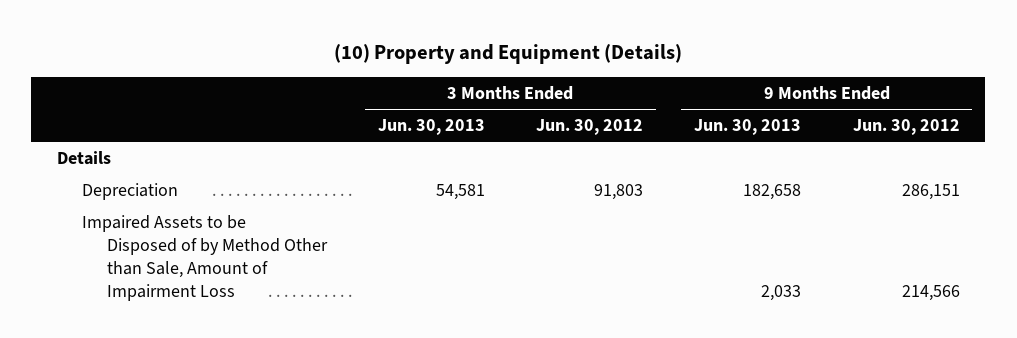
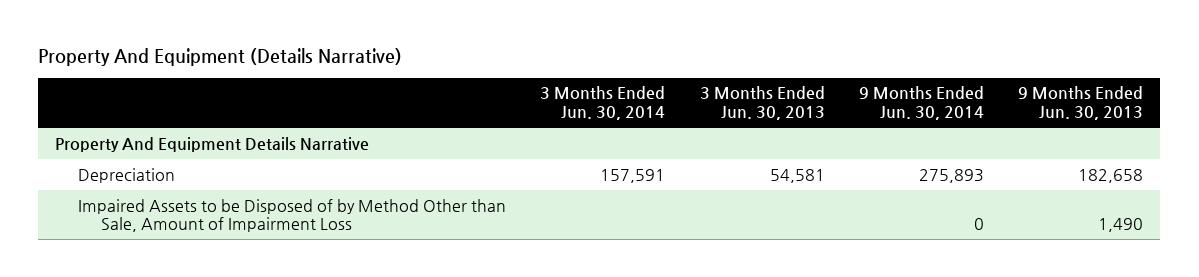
[334,44,683,65] (10) Property and Equipment (Details) -> [38,48,403,67] Property And Equipment (Details Narrative)
[536,119,644,136] Jun. 30, 2012 -> none
[852,119,960,136] Jun. 30, 2012 -> none
none -> [540,86,666,121] 3 Months Ended Jun. 30, 2014
none -> [859,86,985,121] 9 Months Ended Jun. 30, 2014
[57,150,112,165] Details -> none
none -> [55,136,370,152] Property And Equipment Details Narrative
[761,284,802,301] 2,033 -> [1098,218,1144,233] 1,490

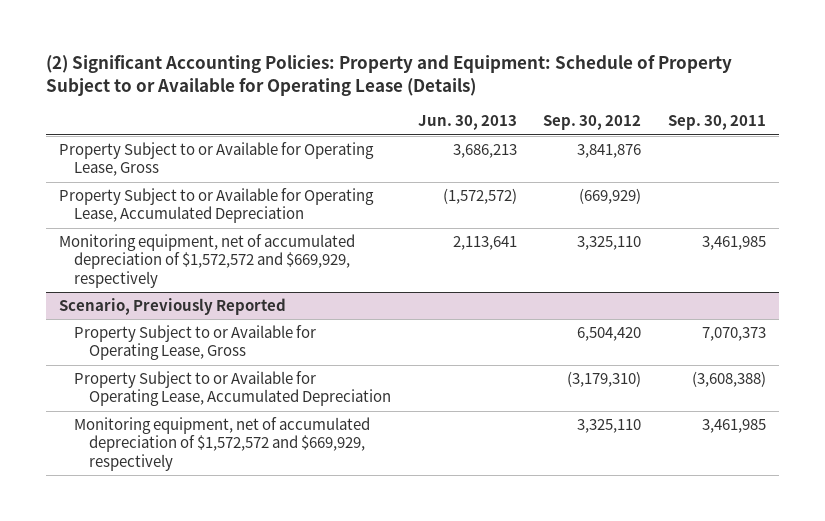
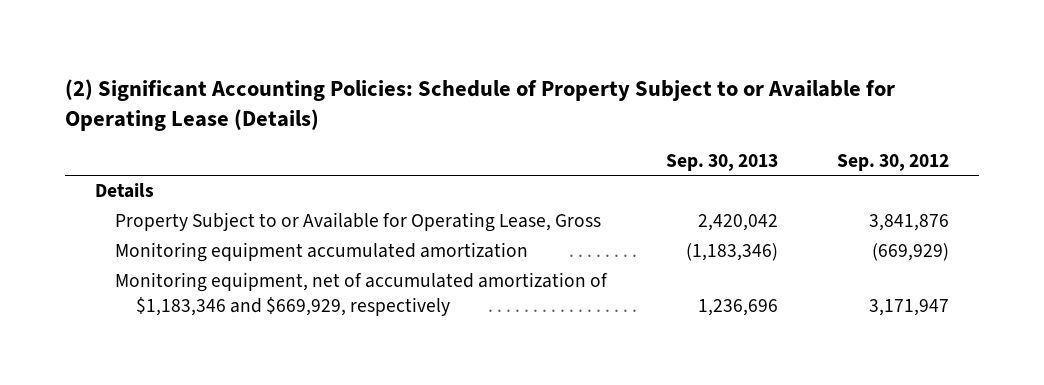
[45,54,732,97] (2) Significant Accounting Policies: Property and Equipment: Schedule of Property Subject to or Available for Operating Lease (Details) -> [65,78,896,132] (2) Significant Accounting Policies: Schedule of Property Subject to or Available for Operating Lease (Details)
[417,115,517,131] Jun. 30, 2013 -> none
[667,115,766,131] Sep. 30, 2011 -> none
none -> [666,154,779,172] Sep. 30, 2013
none -> [94,183,154,199] Details
[58,298,286,316] Scenario, Previously Reported -> none
[74,325,317,361] Property Subject to or Available for Operating Lease, Gross -> none
[74,371,392,407] Property Subject to or Available for Operating Lease, Accumulated Depreciation -> none
[74,417,371,471] Monitoring equipment, net of accumulated depreciation of $1,572,572 and $669,929, respectively -> none
[58,188,374,224] Property Subject to or Available for Operating Lease, Accumulated Depreciation -> [115,242,529,263] Monitoring equipment accumulated amortization
[58,234,355,288] Monitoring equipment, net of accumulated depreciation of $1,572,572 and $669,929, respectively -> [115,272,609,316] Monitoring equipment, net of accumulated amortization of $1,183,346 and $669,929, respectively
[577,236,642,251] 3,325,110 -> [869,298,950,316] 3,171,947

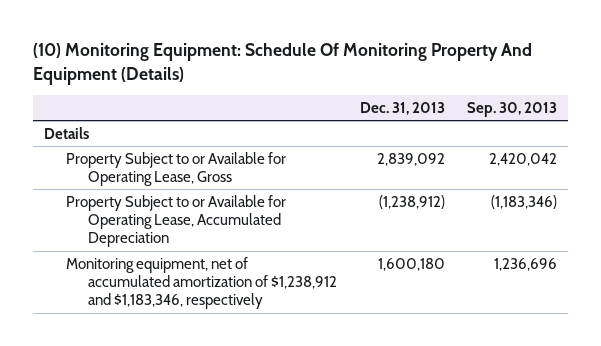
[65,78,896,132] (2) Significant Accounting Policies: Schedule of Property Subject to or Available for Operating Lease (Details) -> [33,43,533,85] (10) Monitoring Equipment: Schedule Of Monitoring Property And Equipment (Details)
[837,154,950,172] Sep. 30, 2012 -> none
none -> [359,101,445,115] Dec. 31, 2013
[115,242,529,263] Monitoring equipment accumulated amortization -> [66,194,287,248] Property Subject to or Available for Operating Lease, Accumulated Depreciation
[115,272,609,316] Monitoring equipment, net of accumulated amortization of $1,183,346 and $669,929, respectively -> [66,256,338,310] Monitoring equipment, net of accumulated amortization of $1,238,912 and $1,183,346, respectively

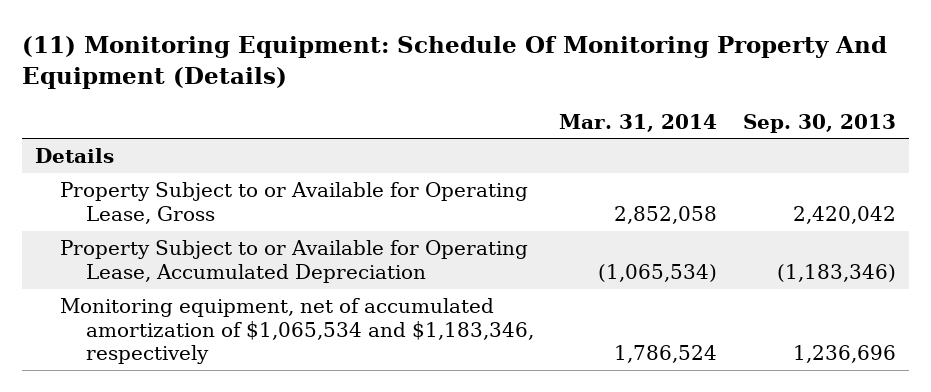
[33,43,533,85] (10) Monitoring Equipment: Schedule Of Monitoring Property And Equipment (Details) -> [21,35,887,90] (11) Monitoring Equipment: Schedule Of Monitoring Property And Equipment (Details)
[359,101,445,115] Dec. 31, 2013 -> none
none -> [559,113,718,132] Mar. 31, 2014
[66,256,338,310] Monitoring equipment, net of accumulated amortization of $1,238,912 and $1,183,346, respectively -> [60,298,534,365] Monitoring equipment, net of accumulated amortization of $1,065,534 and $1,183,346, respectively

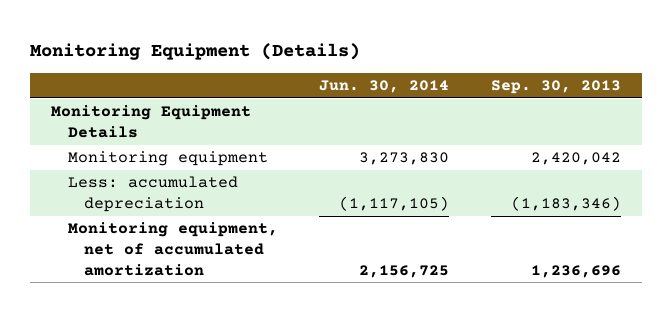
[21,35,887,90] (11) Monitoring Equipment: Schedule Of Monitoring Property And Equipment (Details) -> [30,43,361,61] Monitoring Equipment (Details)
[559,113,718,132] Mar. 31, 2014 -> none
none -> [319,80,450,94] Jun. 30, 2014
[34,148,114,164] Details -> none
none -> [51,105,252,139] Monitoring Equipment Details
[60,182,529,224] Property Subject to or Available for Operating Lease, Gross -> [67,151,268,167] Monitoring equipment
[60,240,529,283] Property Subject to or Available for Operating Lease, Accumulated Depreciation -> [67,176,238,213] Less: accumulated depreciation
[60,298,534,365] Monitoring equipment, net of accumulated amortization of $1,065,534 and $1,183,346, respectively -> [67,222,278,276] Monitoring equipment, net of accumulated amortization

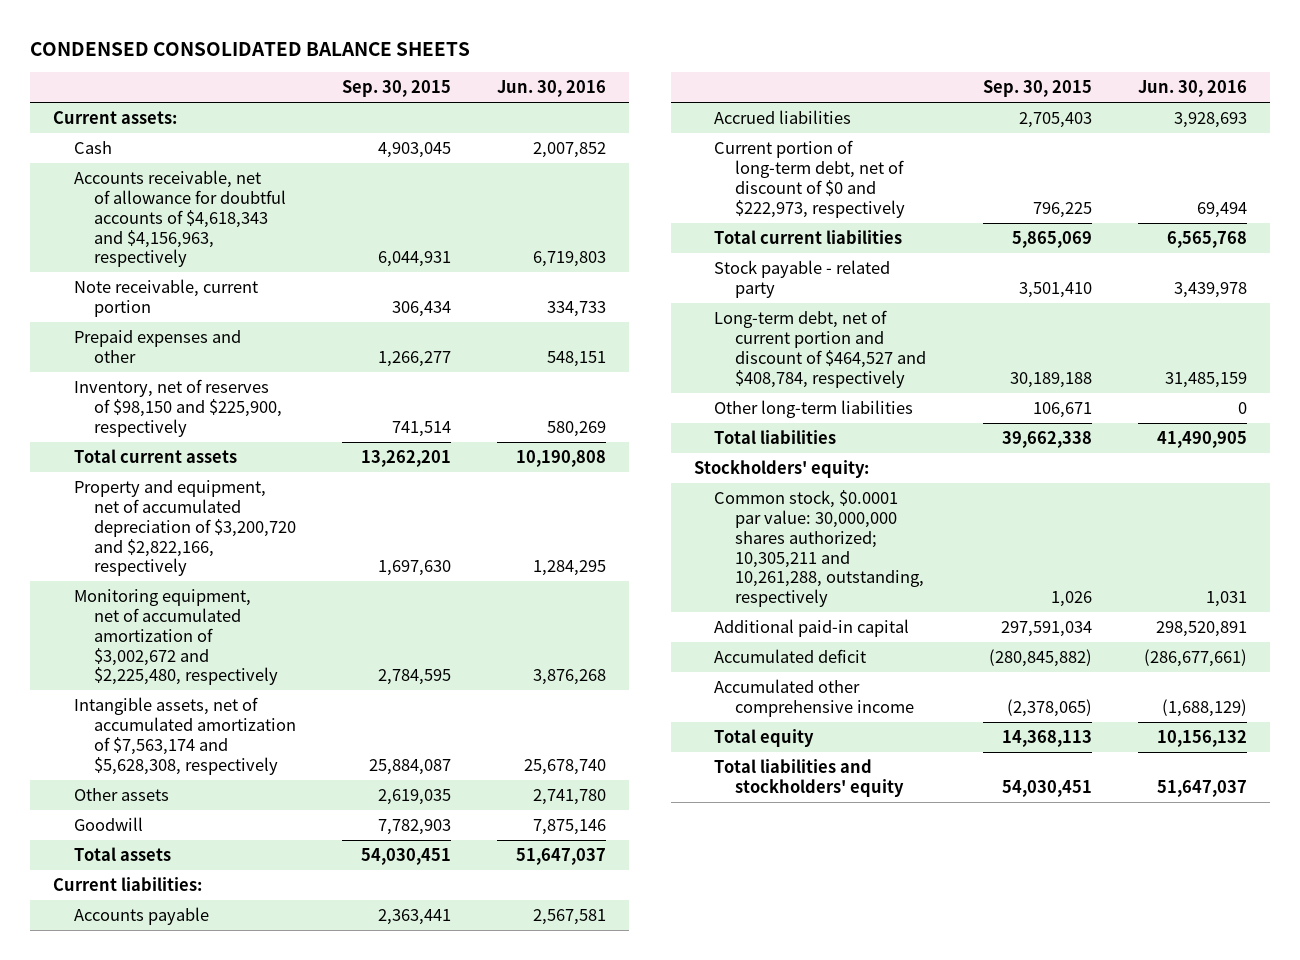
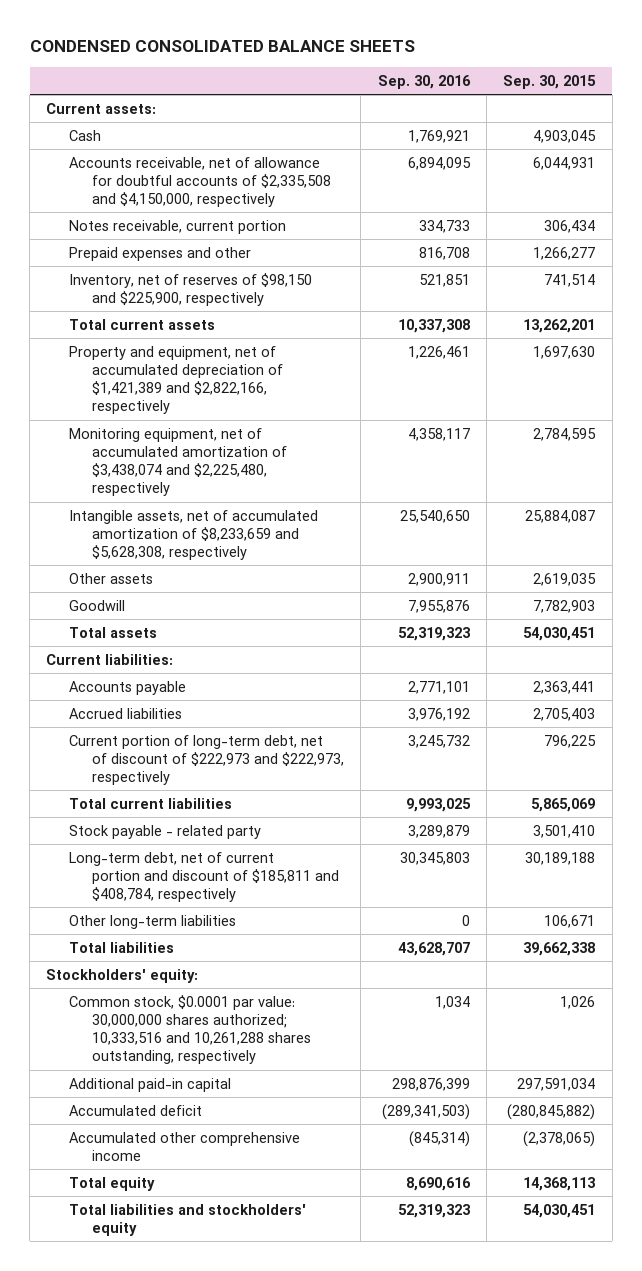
[497,80,607,98] Jun. 30, 2016 -> none
none -> [377,74,471,89] Sep. 30, 2016
[73,170,287,268] Accounts receivable, net of allowance for doubtful accounts of $4,618,343 and $4,156,963, respectively -> [69,156,331,208] Accounts receivable, net of allowance for doubtful accounts of $2,335,508 and $4,150,000, respectively
[73,279,258,317] Note receivable, current portion -> [69,219,287,234] Notes receivable, current portion
[73,480,297,577] Property and equipment, net of accumulated depreciation of $3,200,720 and $2,822,166, respectively -> [69,345,283,415] Property and equipment, net of accumulated depreciation of $1,421,389 and $2,822,166, respectively
[73,589,279,686] Monitoring equipment, net of accumulated amortization of $3,002,672 and $2,225,480, respectively -> [69,427,287,497] Monitoring equipment, net of accumulated amortization of $3,438,074 and $2,225,480, respectively
[73,697,297,775] Intangible assets, net of accumulated amortization of $7,563,174 and $5,628,308, respectively -> [69,509,319,561] Intangible assets, net of accumulated amortization of $8,233,659 and $5,628,308, respectively
[714,140,905,218] Current portion of long-term debt, net of discount of $0 and $222,973, respectively -> [69,734,344,786] Current portion of long-term debt, net of discount of $222,973 and $222,973, respectively
[714,310,926,388] Long-term debt, net of current portion and discount of $464,527 and $408,784, respectively -> [69,851,339,903] Long-term debt, net of current portion and discount of $185,811 and $408,784, respectively
[714,490,924,608] Common stock, $0.0001 par value: 30,000,000 shares authorized; 10,305,211 and 10,261,288, outstanding, respectively -> [69,994,311,1065] Common stock, $0.0001 par value: 30,000,000 shares authorized; 10,333,516 and 10,261,288 shares outstanding, respectively

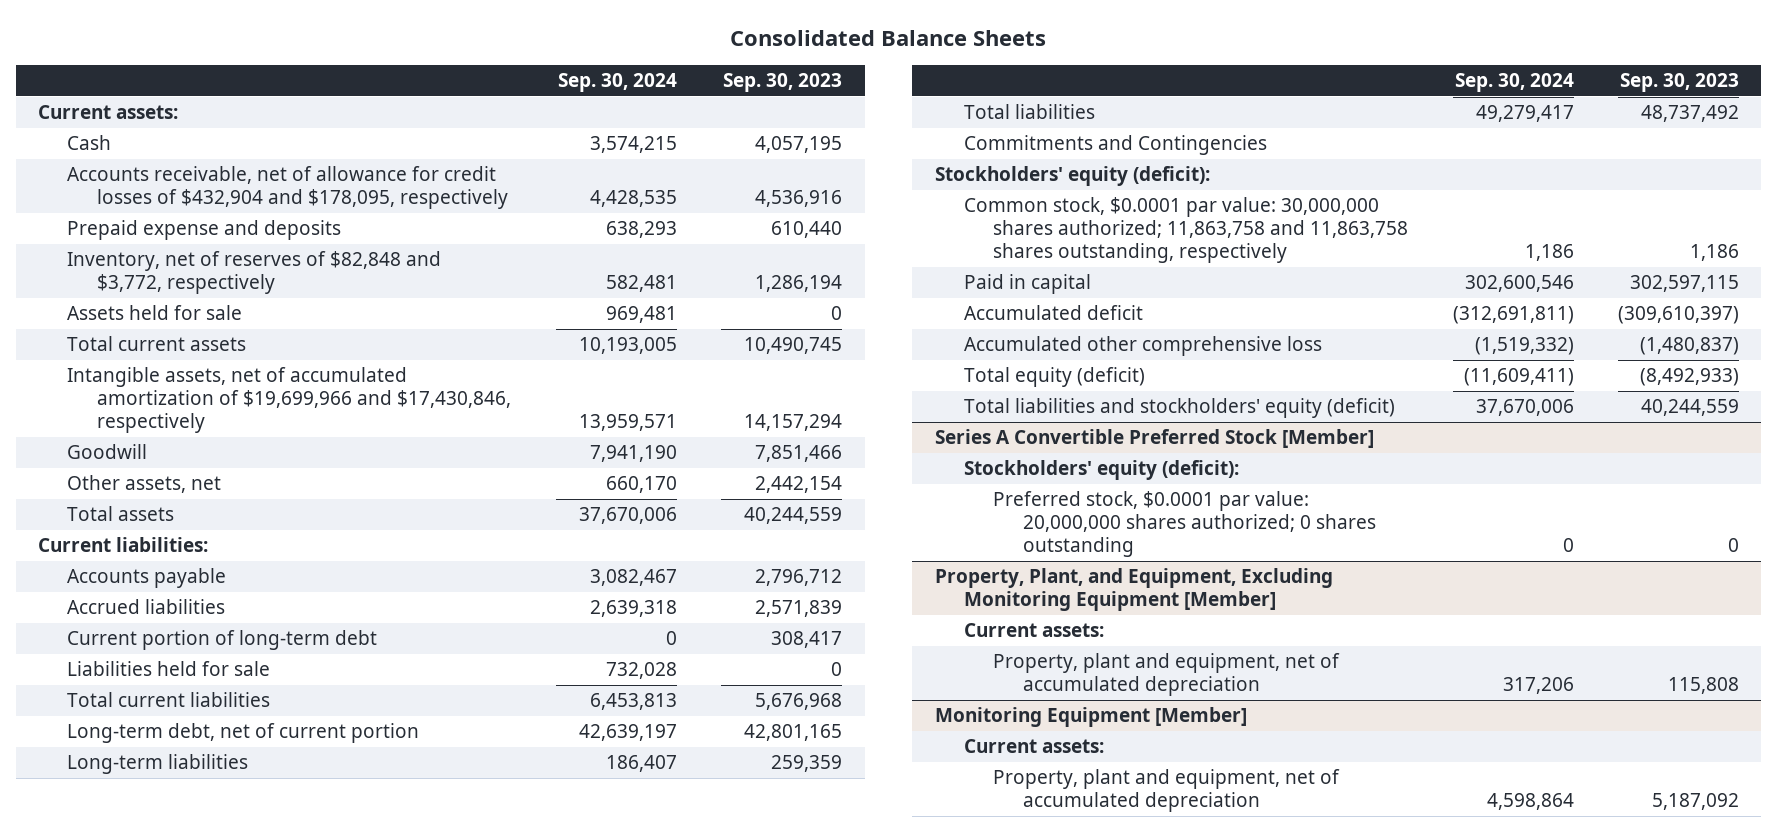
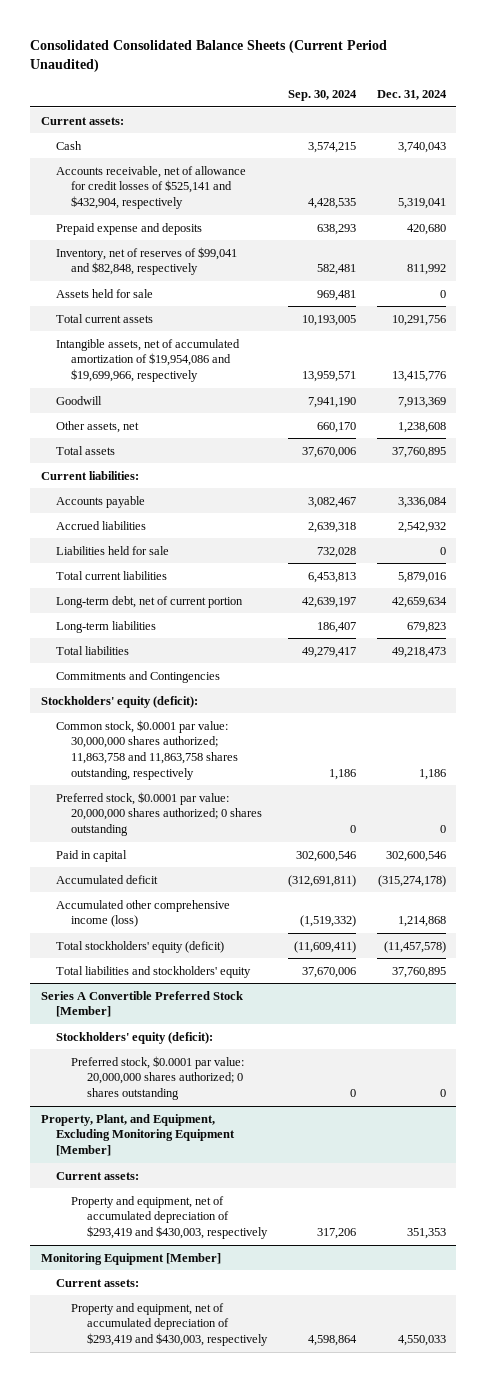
[730,29,1047,46] Consolidated Balance Sheets -> [30,39,388,72] Consolidated Consolidated Balance Sheets (Current Period Unaudited)
[723,73,843,93] Sep. 30, 2023 -> none
none -> [376,89,447,100] Dec. 31, 2024
[67,166,508,210] Accounts receivable, net of allowance for credit losses of $432,904 and $178,095, respectively -> [56,165,247,209] Accounts receivable, net of allowance for credit losses of $525,141 and $432,904, respectively
[67,251,442,295] Inventory, net of reserves of $82,848 and $3,772, respectively -> [56,246,238,276] Inventory, net of reserves of $99,041 and $82,848, respectively
[67,367,511,434] Intangible assets, net of accumulated amortization of $19,699,966 and $17,430,846, respectively -> [56,338,241,382] Intangible assets, net of accumulated amortization of $19,954,086 and $19,699,966, respectively
[67,630,378,651] Current portion of long-term debt -> none
none -> [56,791,263,836] Preferred stock, $0.0001 par value: 20,000,000 shares authorized; 0 shares outstanding
[963,336,1322,357] Accumulated other comprehensive loss -> [56,899,231,928] Accumulated other comprehensive income (loss)
[963,367,1145,388] Total equity (deficit) -> [56,940,225,953] Total stockholders' equity (deficit)
[963,398,1395,419] Total liabilities and stockholders' equity (deficit) -> [56,965,252,978] Total liabilities and stockholders' equity
[993,653,1341,697] Property, plant and equipment, net of accumulated depreciation -> [71,1195,268,1239] Property and equipment, net of accumulated depreciation of $293,419 and $430,003, respectively
[993,769,1341,813] Property, plant and equipment, net of accumulated depreciation -> [71,1302,268,1346] Property and equipment, net of accumulated depreciation of $293,419 and $430,003, respectively

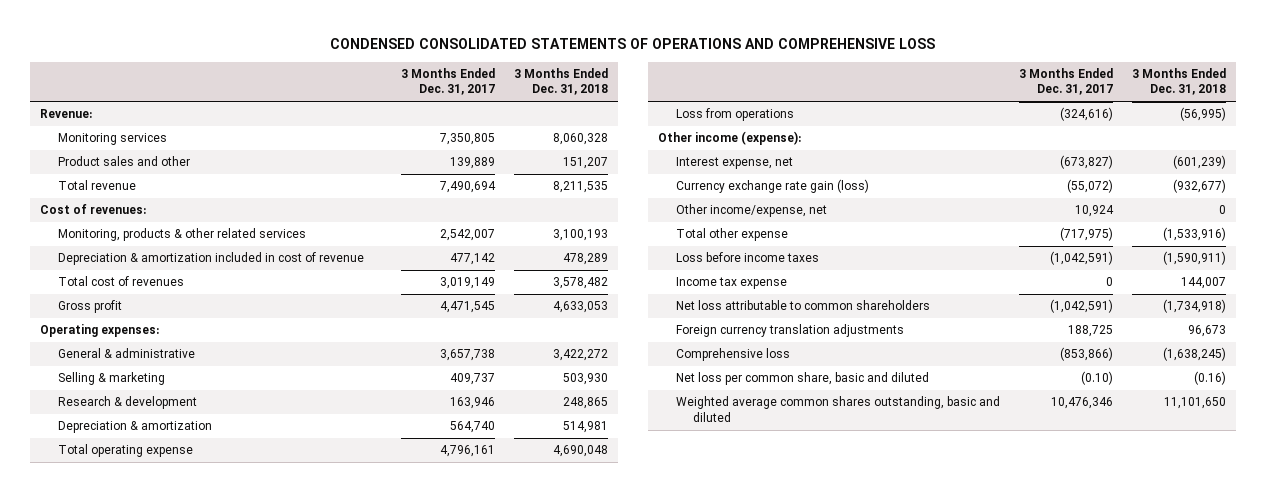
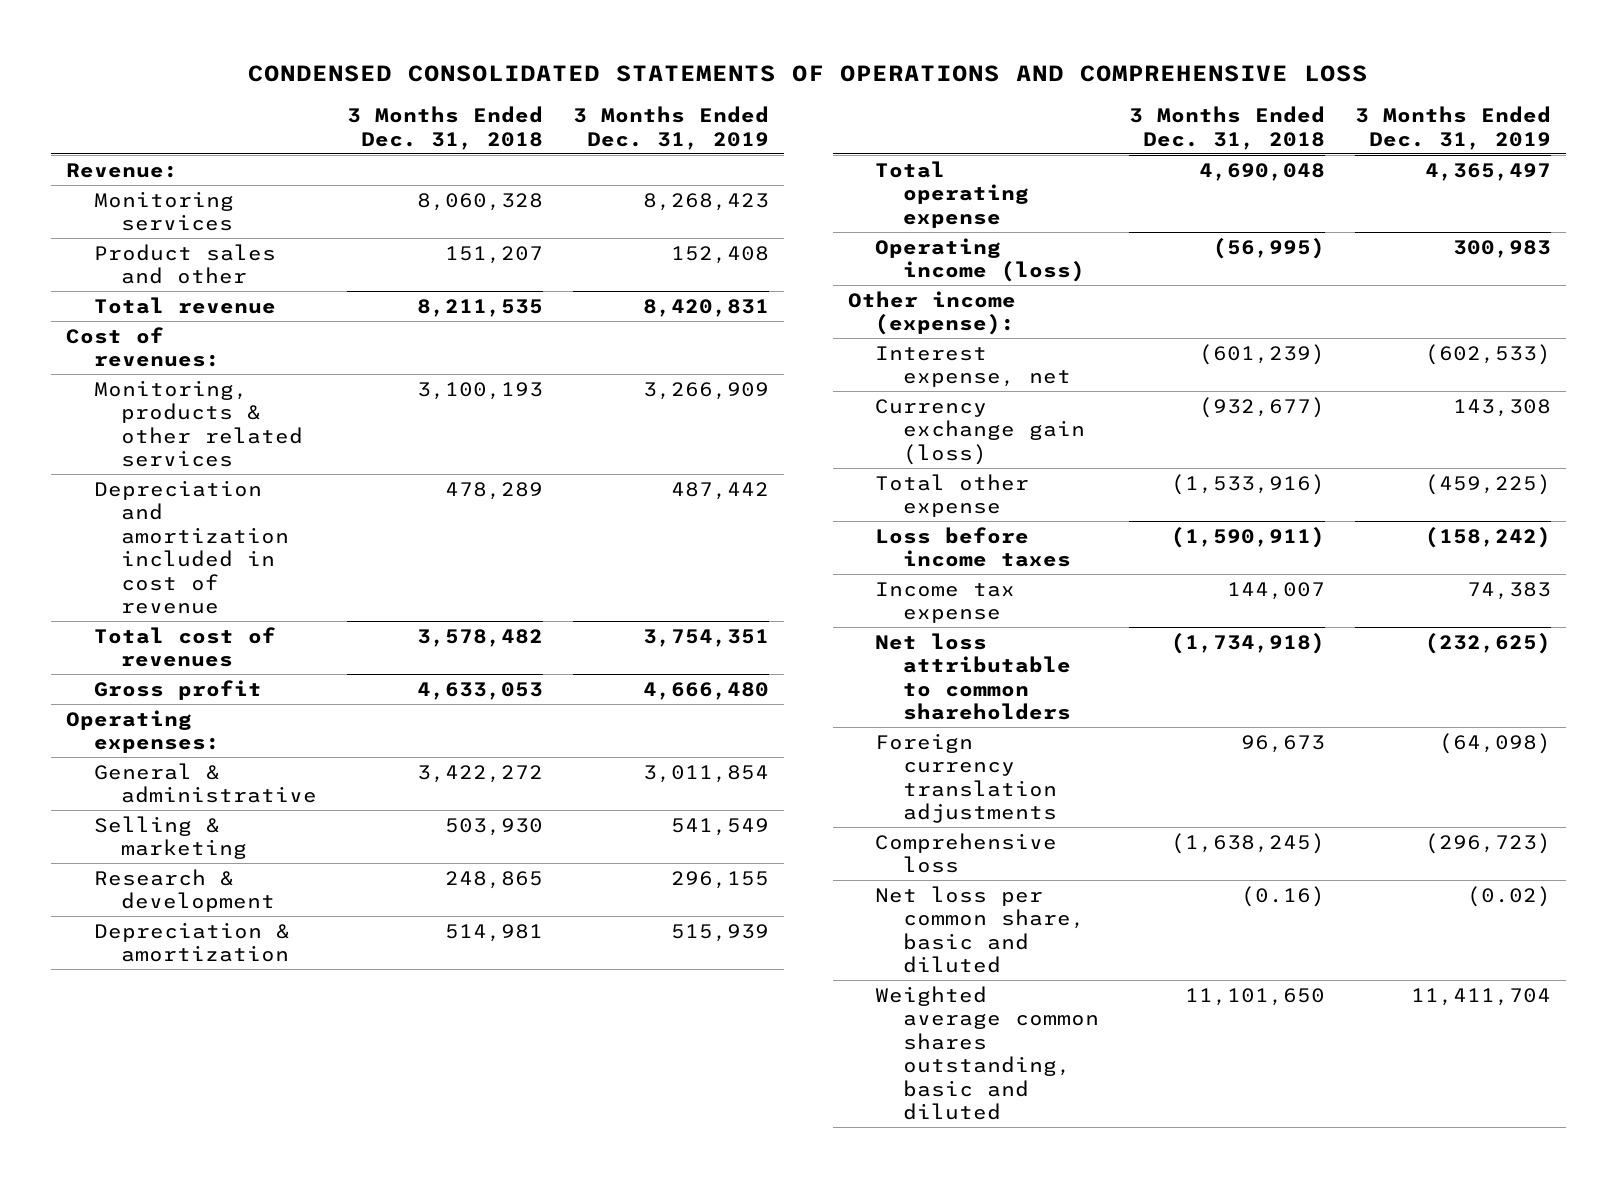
[400,67,495,96] 3 Months Ended Dec. 31, 2017 -> none
none -> [573,106,770,150] 3 Months Ended Dec. 31, 2019
[57,252,364,266] Depreciation & amortization included in cost of revenue -> [93,479,290,615] Depreciation and amortization included in cost of revenue
[675,108,794,122] Loss from operations -> [875,237,1085,283] Operating income (loss)
[675,204,827,218] Other income/expense, net -> none
[675,179,869,194] Currency exchange rate gain (loss) -> [875,398,1085,465] Currency exchange gain (loss)

